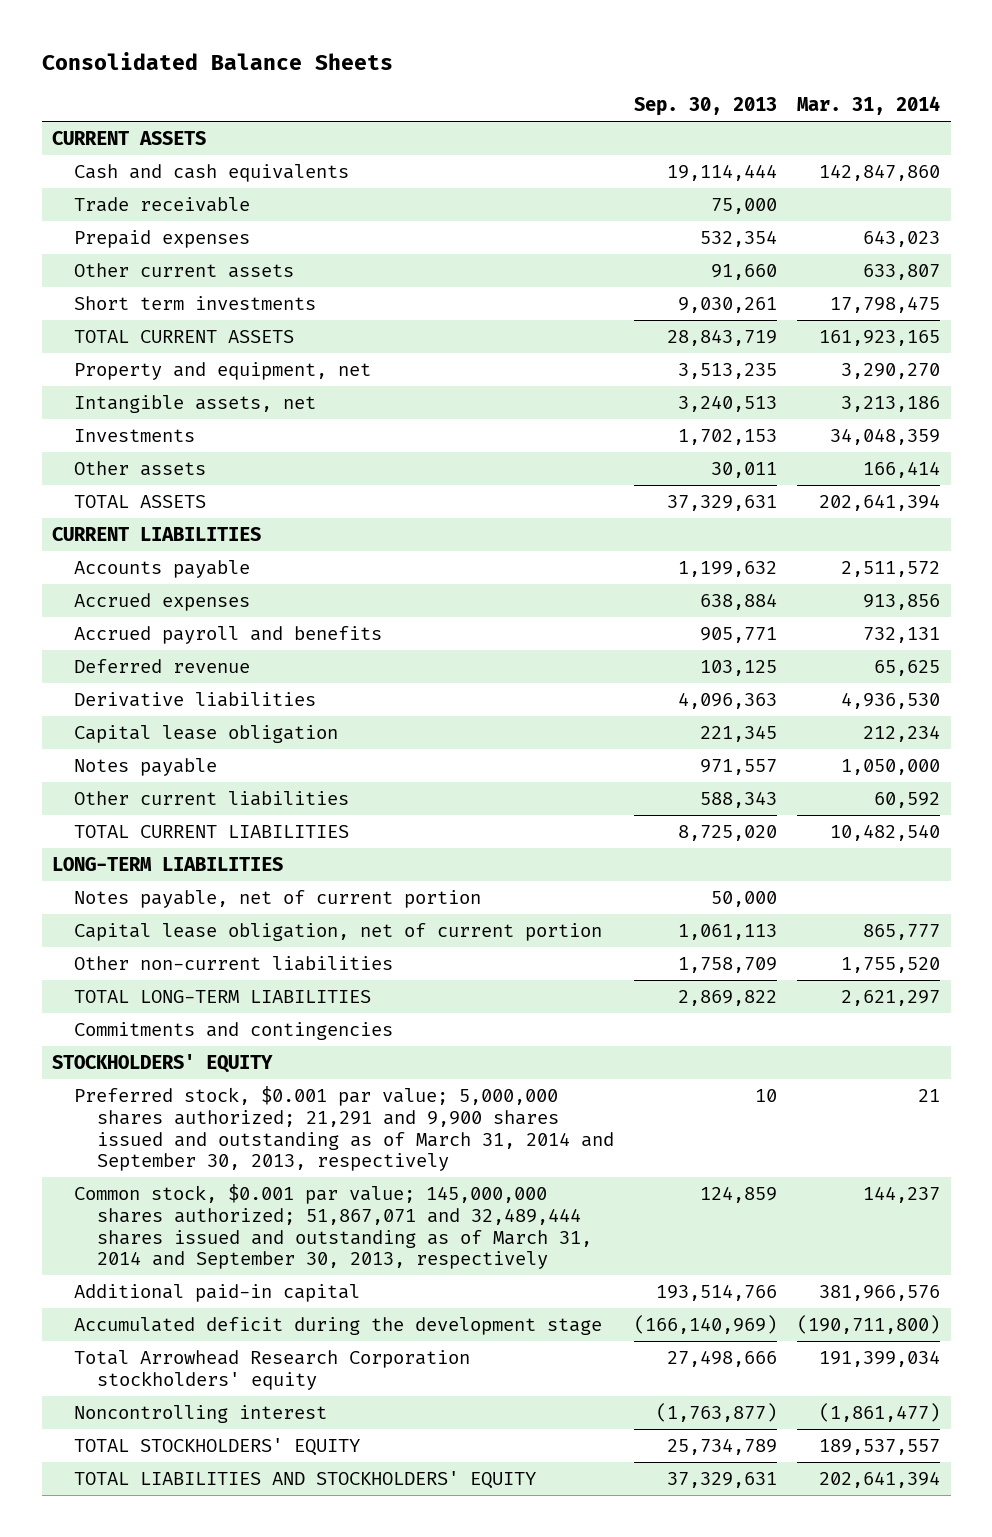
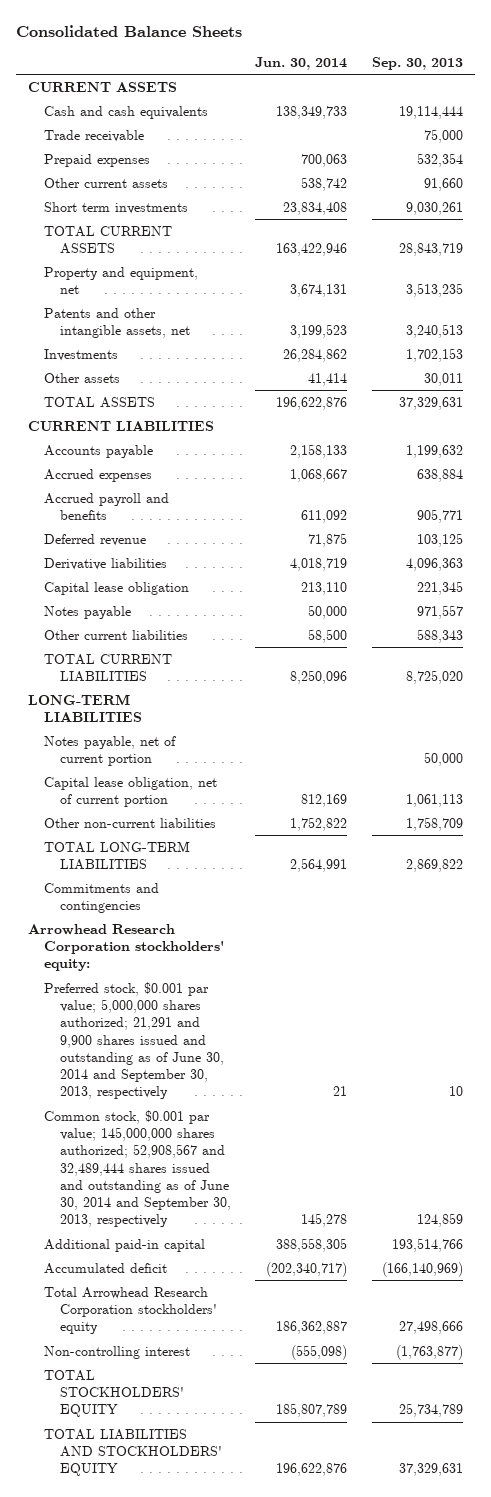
[797,96,941,116] Mar. 31, 2014 -> none
none -> [255,56,348,70] Jun. 30, 2014
[74,394,317,413] Intangible assets, net -> [43,307,190,338] Patents and other intangible assets, net
[51,1053,273,1073] STOCKHOLDERS' EQUITY -> none
none -> [27,923,224,972] Arrowhead Research Corporation stockholders' equity:
[74,1085,614,1172] Preferred stock, $0.001 par value; 5,000,000 shares authorized; 21,291 and 9,900 shares issued and outstanding as of March 31, 2014 and September 30, 2013, respectively -> [43,981,224,1100] Preferred stock, $0.001 par value; 5,000,000 shares authorized; 21,291 and 9,900 shares issued and outstanding as of June 30, 2014 and September 30, 2013, respectively
[74,1183,592,1270] Common stock, $0.001 par value; 145,000,000 shares authorized; 51,867,071 and 32,489,444 shares issued and outstanding as of March 31, 2014 and September 30, 2013, respectively -> [43,1109,231,1228] Common stock, $0.001 par value; 145,000,000 shares authorized; 52,908,567 and 32,489,444 shares issued and outstanding as of June 30, 2014 and September 30, 2013, respectively
[74,1316,603,1335] Accumulated deficit during the development stage -> [43,1262,167,1274] Accumulated deficit
[74,1404,328,1423] Noncontrolling interest -> [43,1345,190,1359] Non-controlling interest

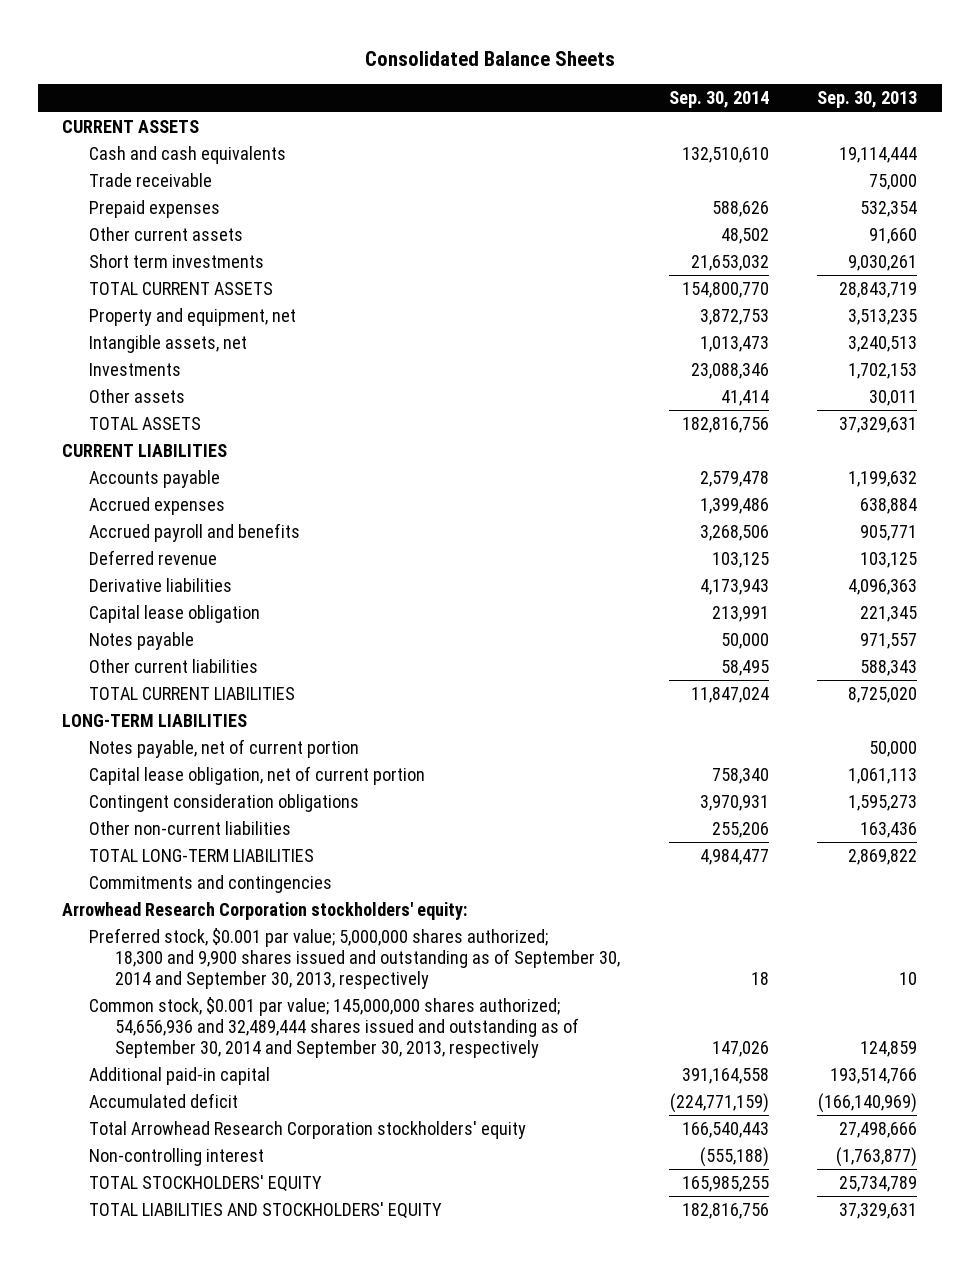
[255,56,348,70] Jun. 30, 2014 -> none
none -> [668,91,769,109] Sep. 30, 2014
[43,307,190,338] Patents and other intangible assets, net -> [88,335,247,354] Intangible assets, net
none -> [88,794,359,813] Contingent consideration obligations
[405,816,463,831] 1,758,709 -> [860,822,918,839] 163,436
[43,981,224,1100] Preferred stock, $0.001 par value; 5,000,000 shares authorized; 21,291 and 9,900 shares issued and outstanding as of June 30, 2014 and September 30, 2013, respectively -> [88,928,621,990] Preferred stock, $0.001 par value; 5,000,000 shares authorized; 18,300 and 9,900 shares issued and outstanding as of September 30, 2014 and September 30, 2013, respectively
[43,1109,231,1228] Common stock, $0.001 par value; 145,000,000 shares authorized; 52,908,567 and 32,489,444 shares issued and outstanding as of June 30, 2014 and September 30, 2013, respectively -> [88,997,580,1059] Common stock, $0.001 par value; 145,000,000 shares authorized; 54,656,936 and 32,489,444 shares issued and outstanding as of September 30, 2014 and September 30, 2013, respectively

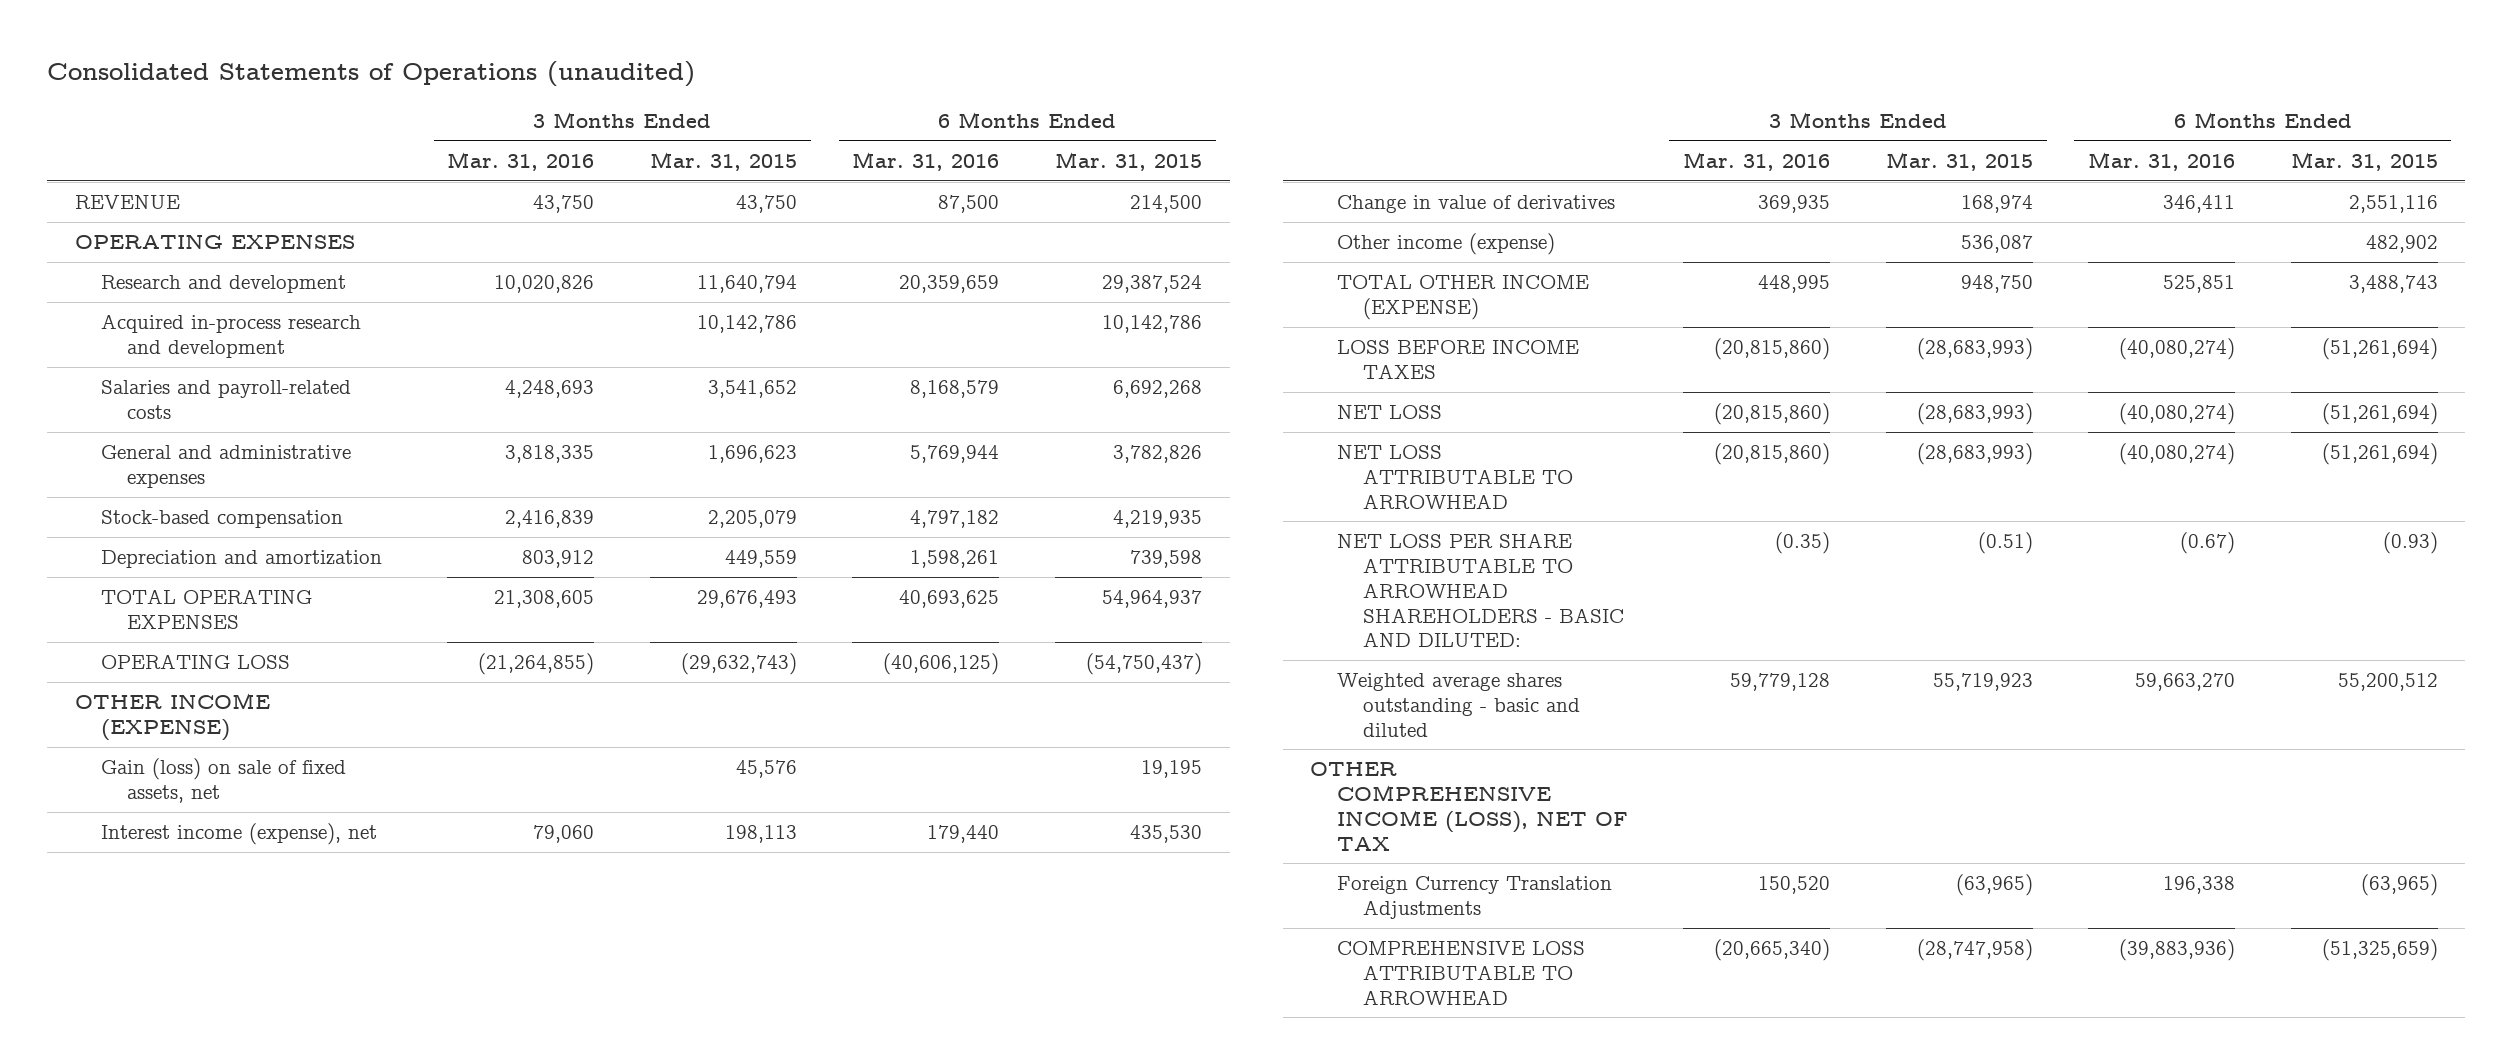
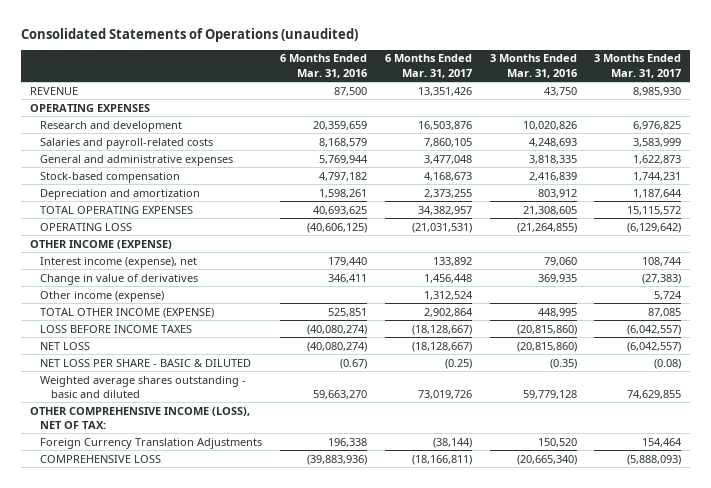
[649,151,797,171] Mar. 31, 2015 -> none
[1054,151,1202,171] Mar. 31, 2015 -> none
none -> [384,54,472,78] 6 Months Ended Mar. 31, 2017
none -> [594,54,682,78] 3 Months Ended Mar. 31, 2017
[100,314,361,359] Acquired in-process research and development -> none
[100,758,346,804] Gain (loss) on sale of fixed assets, net -> none
[1336,445,1574,509] NET LOSS ATTRIBUTABLE TO ARROWHEAD -> none
[1336,533,1625,648] NET LOSS PER SHARE ATTRIBUTABLE TO ARROWHEAD SHAREHOLDERS - BASIC AND DILUTED: -> [40,358,252,367] NET LOSS PER SHARE - BASIC & DILUTED
[1310,762,1628,851] OTHER COMPREHENSIVE INCOME (LOSS), NET OF TAX -> [30,406,251,429] OTHER COMPREHENSIVE INCOME (LOSS), NET OF TAX:
[1336,941,1585,1005] COMPREHENSIVE LOSS ATTRIBUTABLE TO ARROWHEAD -> [40,454,162,463] COMPREHENSIVE LOSS

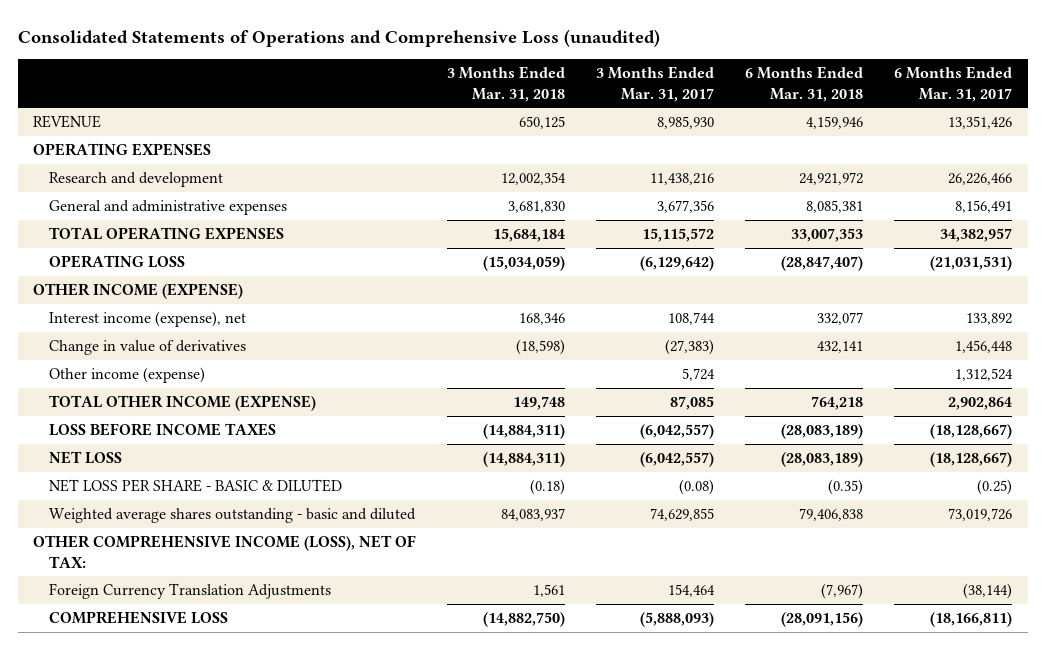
[21,27,359,42] Consolidated Statements of Operations (unaudited) -> [17,28,660,47] Consolidated Statements of Operations and Comprehensive Loss (unaudited)
[280,54,368,78] 6 Months Ended Mar. 31, 2016 -> none
[489,54,577,78] 3 Months Ended Mar. 31, 2016 -> none
none -> [447,66,566,102] 3 Months Ended Mar. 31, 2018
none -> [745,66,864,102] 6 Months Ended Mar. 31, 2018
[40,137,214,149] Salaries and payroll-related costs -> none
[40,171,181,183] Stock-based compensation -> none
[40,188,201,200] Depreciation and amortization -> none
[417,120,472,130] 16,503,876 -> [948,173,1013,186] 26,226,466
[633,120,682,130] 6,976,825 -> [650,173,715,186] 11,438,216
[423,154,472,164] 3,477,048 -> [955,200,1013,214] 8,156,491
[633,154,682,164] 1,622,873 -> [657,200,715,214] 3,677,356

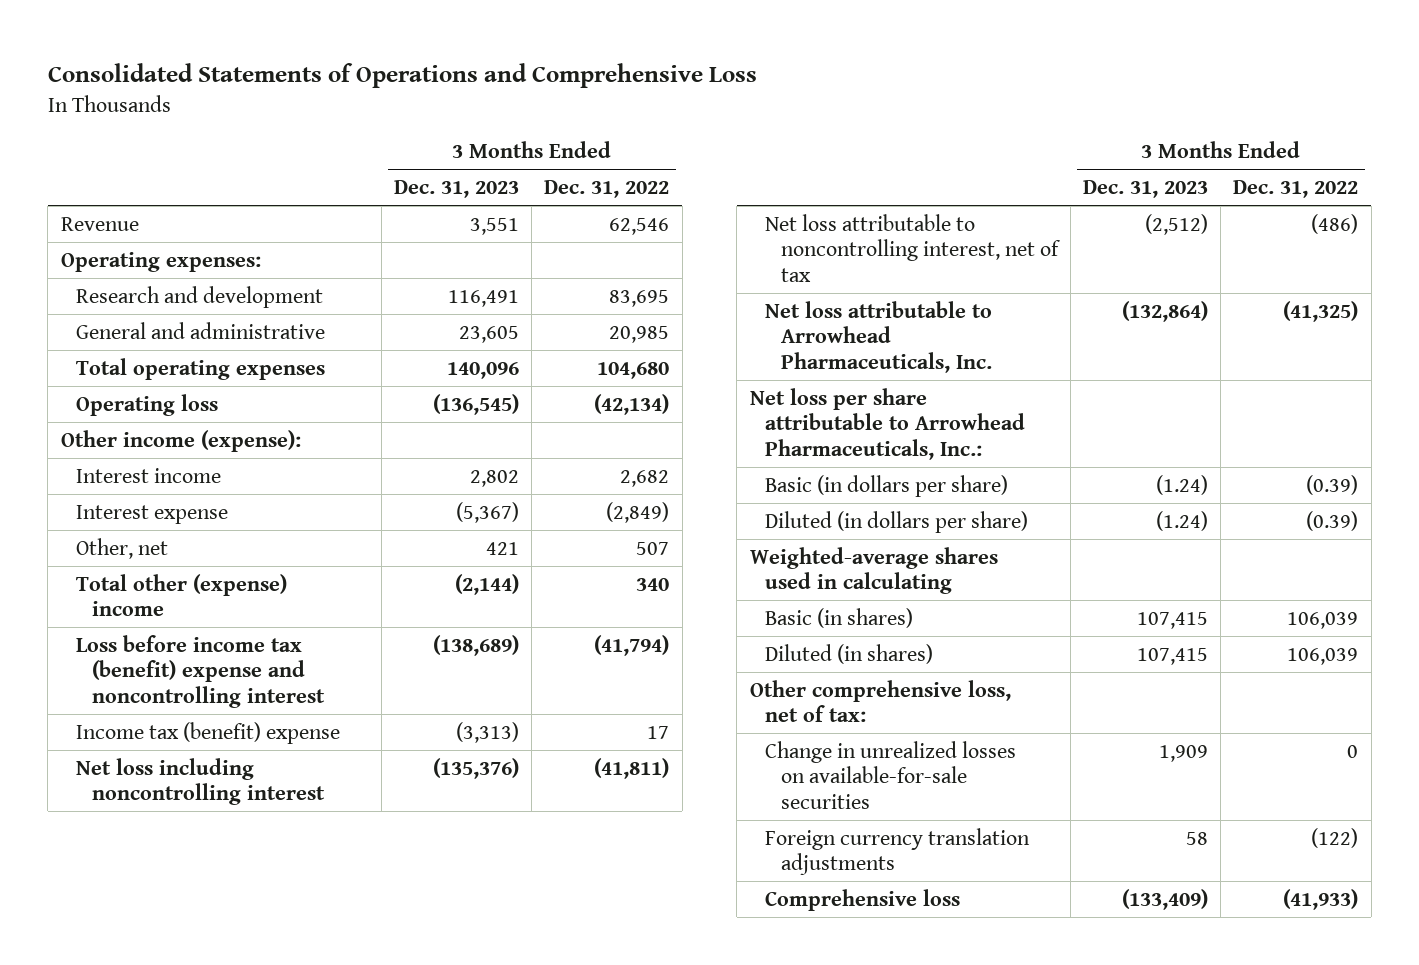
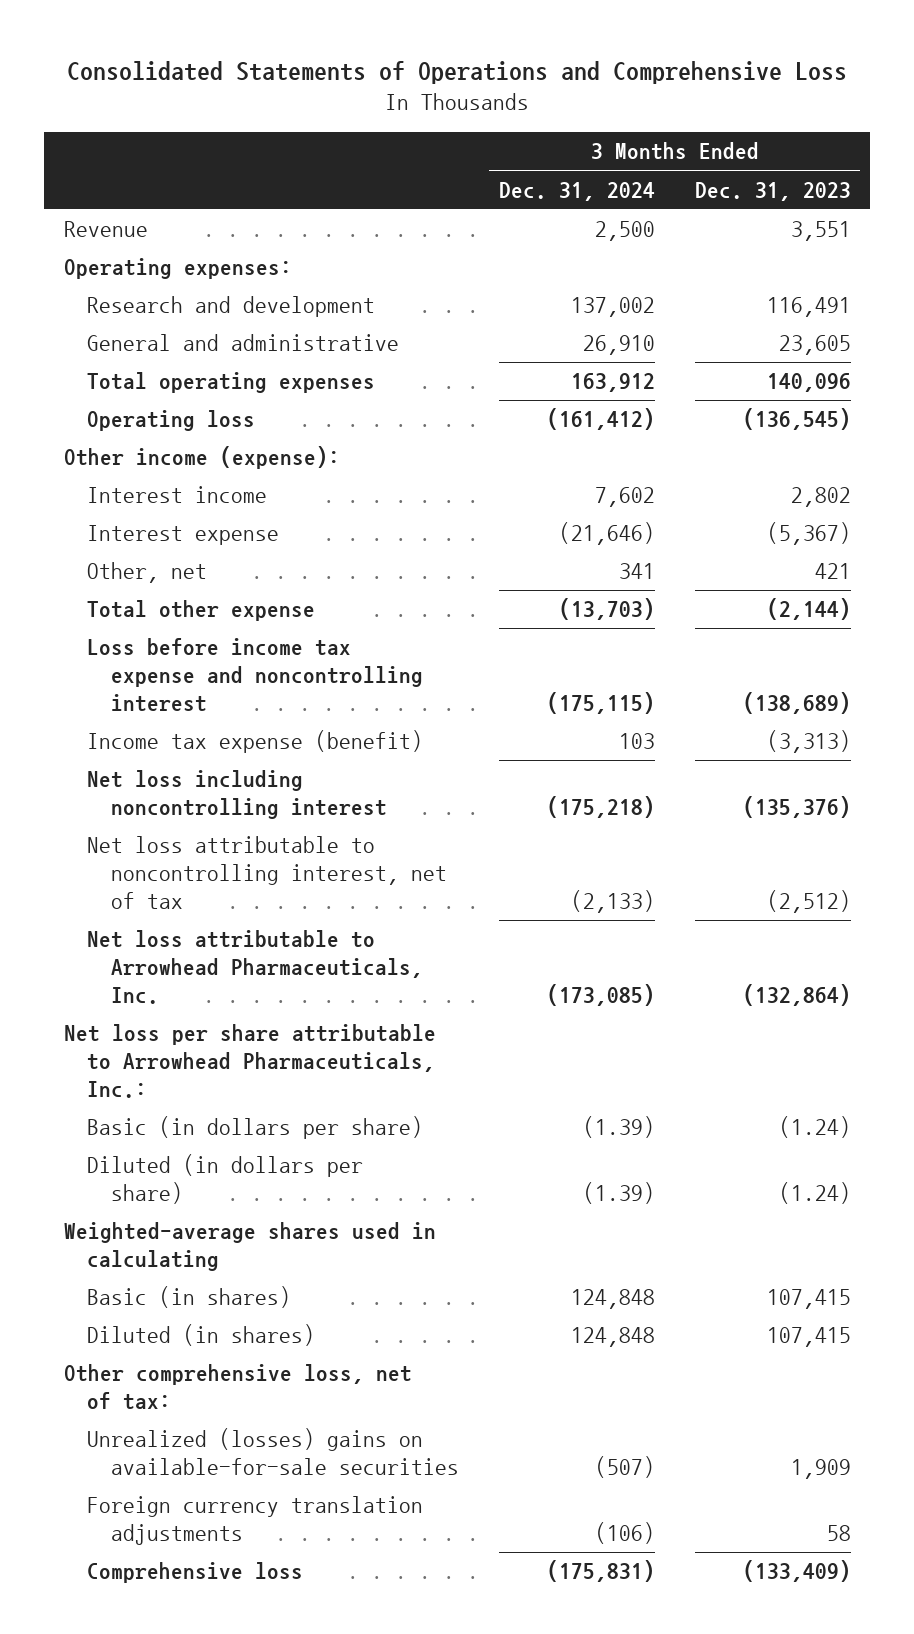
[544,179,670,198] Dec. 31, 2022 -> none
none -> [498,181,655,201] Dec. 31, 2024
[76,573,288,617] Total other (expense) income -> [87,600,316,622] Total other expense
[76,634,325,708] Loss before income tax (benefit) expense and noncontrolling interest -> [87,638,423,713] Loss before income tax expense and noncontrolling interest
[76,721,341,744] Income tax (benefit) expense -> [87,730,424,754] Income tax expense (benefit)
[765,740,1017,809] Change in unrealized losses on available-for-sale securities -> [87,1428,459,1476] Unrealized (losses) gains on available-for-sale securities

